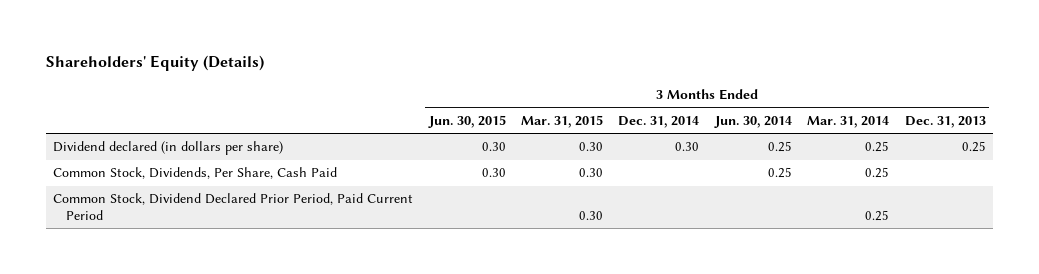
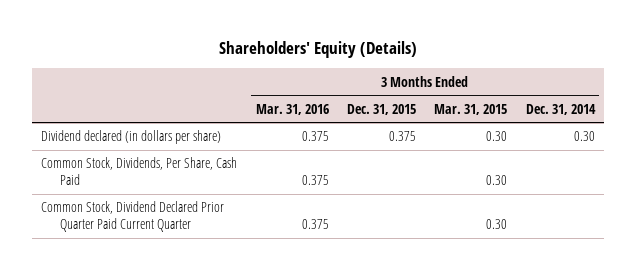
[427,114,506,128] Jun. 30, 2015 -> none
[713,115,792,128] Jun. 30, 2014 -> none
[807,115,890,128] Mar. 31, 2014 -> none
[904,115,986,128] Dec. 31, 2013 -> none
none -> [255,103,329,115] Mar. 31, 2016
none -> [347,103,417,115] Dec. 31, 2015
[53,193,414,221] Common Stock, Dividend Declared Prior Period, Paid Current Period -> [41,201,225,233] Common Stock, Dividend Declared Prior Quarter Paid Current Quarter

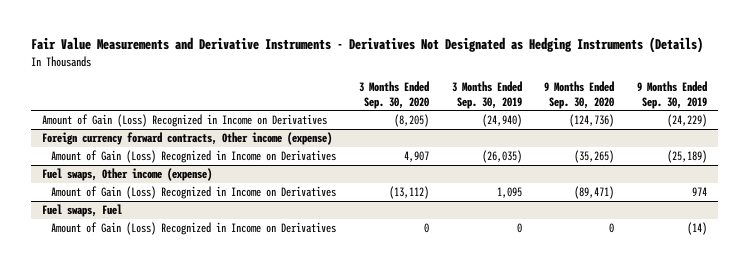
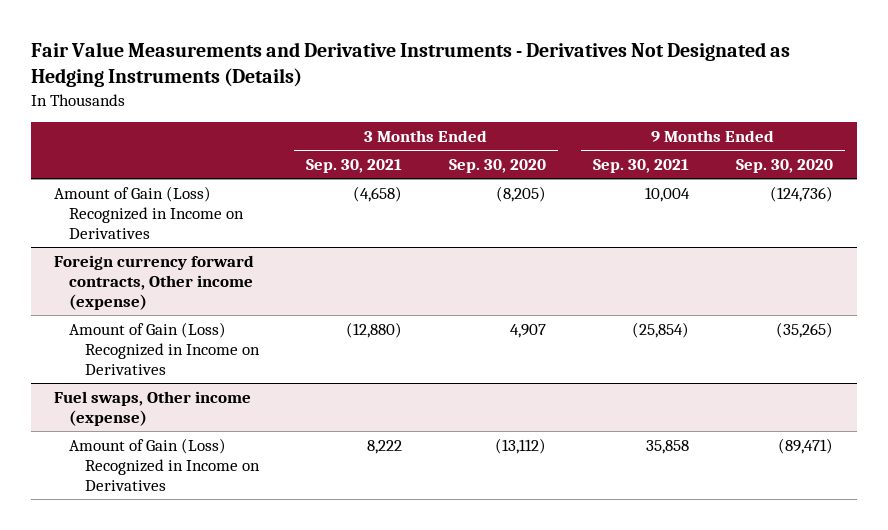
[451,80,522,109] 3 Months Ended Sep. 30, 2019 -> none
[636,80,707,109] 9 Months Ended Sep. 30, 2019 -> none
none -> [305,158,402,173] Sep. 30, 2021
none -> [593,158,690,173] Sep. 30, 2021
[41,204,122,218] Fuel swaps, Fuel -> none
[51,222,337,236] Amount of Gain (Loss) Recognized in Income on Derivatives -> none

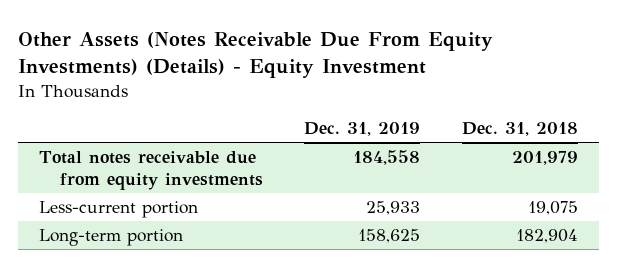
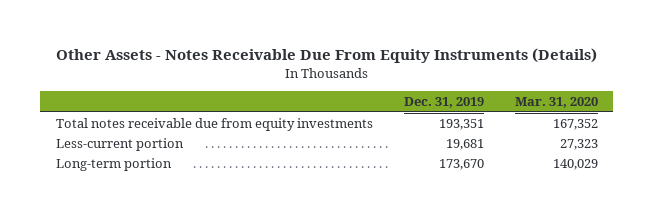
[18,31,494,78] Other Assets (Notes Receivable Due From Equity Investments) (Details) - Equity Investment -> [55,48,597,64] Other Assets - Notes Receivable Due From Equity Instruments (Details)
[461,122,578,137] Dec. 31, 2018 -> none
none -> [514,97,598,109] Mar. 31, 2020
[353,150,421,166] 184,558 -> [438,118,484,130] 193,351
[366,201,421,216] 25,933 -> [445,138,484,150] 19,681
[358,229,421,244] 158,625 -> [438,158,484,170] 173,670

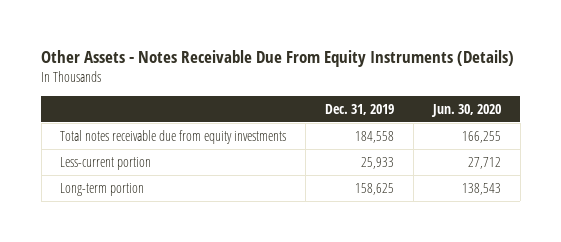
[514,97,598,109] Mar. 31, 2020 -> none
none -> [430,104,501,118] Jun. 30, 2020
[438,118,484,130] 193,351 -> [355,130,395,143] 184,558
[445,138,484,150] 19,681 -> [361,156,395,169] 25,933
[438,158,484,170] 173,670 -> [355,182,395,195] 158,625

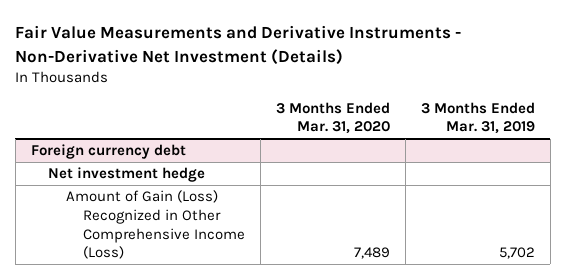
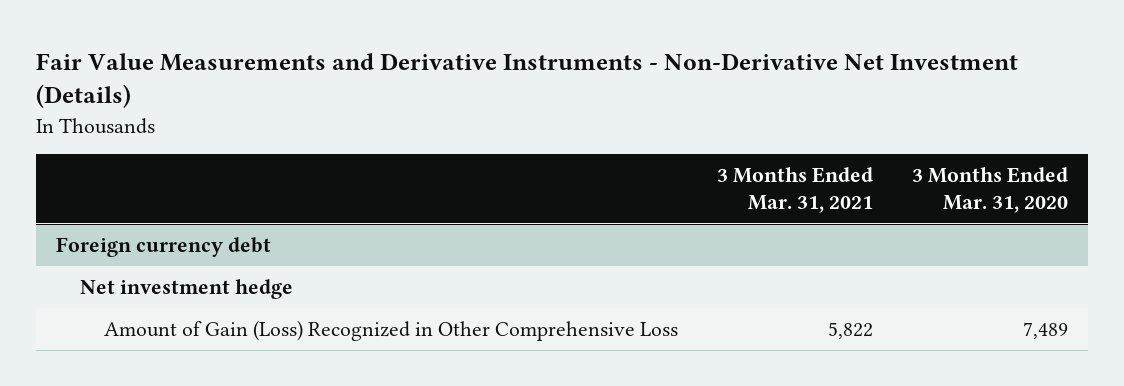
[420,101,535,135] 3 Months Ended Mar. 31, 2019 -> none
none -> [717,167,874,214] 3 Months Ended Mar. 31, 2021
[65,190,245,260] Amount of Gain (Loss) Recognized in Other Comprehensive Income (Loss) -> [103,319,678,341] Amount of Gain (Loss) Recognized in Other Comprehensive Loss

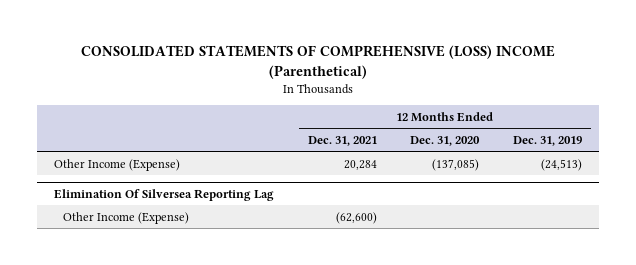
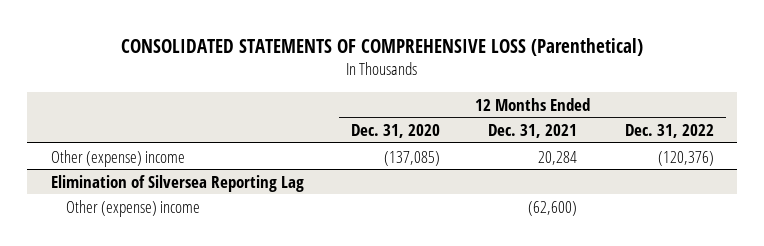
[80,45,555,79] CONSOLIDATED STATEMENTS OF COMPREHENSIVE (LOSS) INCOME (Parenthetical) -> [121,37,644,56] CONSOLIDATED STATEMENTS OF COMPREHENSIVE LOSS (Parenthetical)
[513,135,583,146] Dec. 31, 2019 -> none
none -> [624,124,714,139] Dec. 31, 2022
[53,158,180,171] Other Income (Expense) -> [50,149,185,167] Other (expense) income
[53,189,274,202] Elimination Of Silversea Reporting Lag -> [50,174,304,192] Elimination of Silversea Reporting Lag
[62,211,189,224] Other Income (Expense) -> [65,199,200,217] Other (expense) income

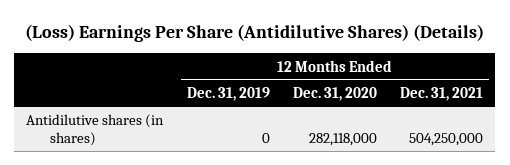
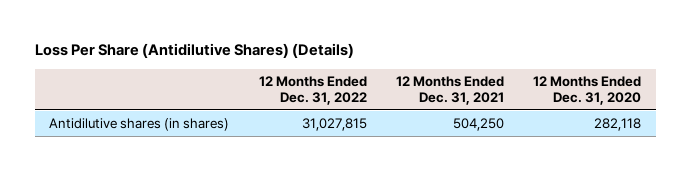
[24,23,484,42] (Loss) Earnings Per Share (Antidilutive Shares) (Details) -> [34,43,354,59] Loss Per Share (Antidilutive Shares) (Details)
[186,87,270,102] Dec. 31, 2019 -> none
none -> [258,75,367,105] 12 Months Ended Dec. 31, 2022
[308,132,377,146] 282,118,000 -> [594,118,642,132] 282,118
[409,132,484,146] 504,250,000 -> [452,118,504,132] 504,250

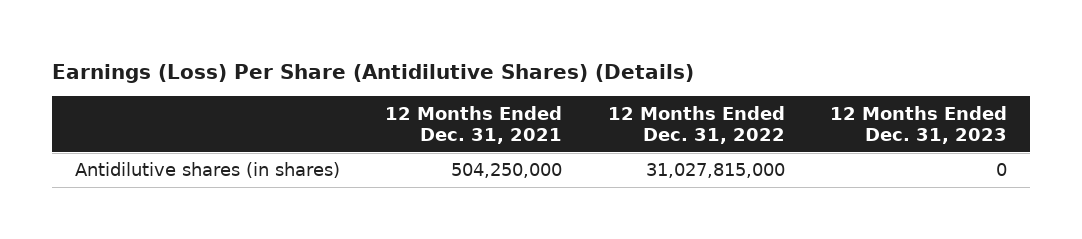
[34,43,354,59] Loss Per Share (Antidilutive Shares) (Details) -> [52,64,695,84] Earnings (Loss) Per Share (Antidilutive Shares) (Details)
[533,75,642,105] 12 Months Ended Dec. 31, 2020 -> none
none -> [830,105,1008,144] 12 Months Ended Dec. 31, 2023
[301,118,367,132] 31,027,815 -> [645,163,785,179] 31,027,815,000
[452,118,504,132] 504,250 -> [451,163,563,179] 504,250,000

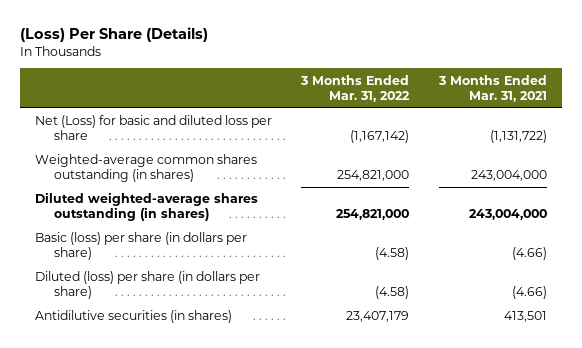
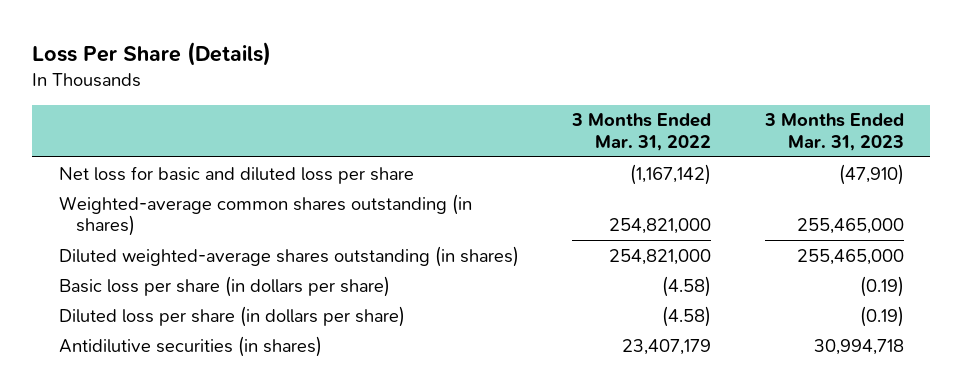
[19,27,208,43] (Loss) Per Share (Details) -> [31,41,271,66] Loss Per Share (Details)
[438,74,548,102] 3 Months Ended Mar. 31, 2021 -> none
none -> [763,113,904,151] 3 Months Ended Mar. 31, 2023
[34,115,272,141] Net (Loss) for basic and diluted loss per share -> [58,165,414,184] Net loss for basic and diluted loss per share
[34,232,247,261] Basic (loss) per share (in dollars per share) -> [58,275,390,297] Basic loss per share (in dollars per share)
[34,271,260,300] Diluted (loss) per share (in dollars per share) -> [58,305,405,327] Diluted loss per share (in dollars per share)

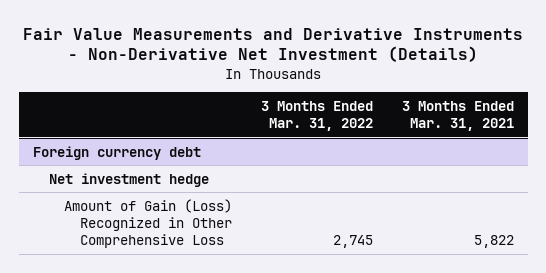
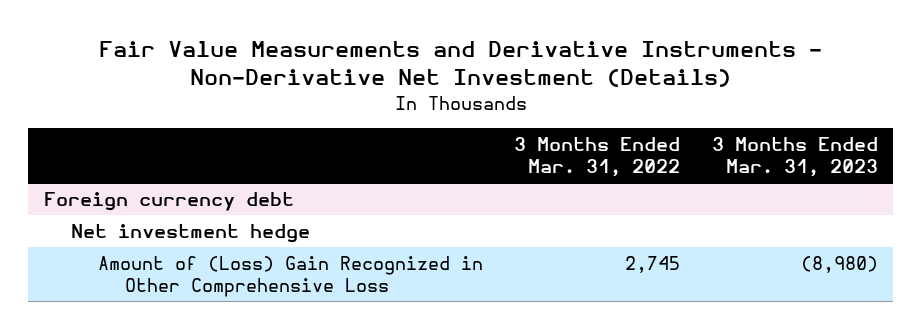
[401,100,514,131] 3 Months Ended Mar. 31, 2021 -> none
none -> [711,137,878,178] 3 Months Ended Mar. 31, 2023
[64,198,233,249] Amount of Gain (Loss) Recognized in Other Comprehensive Loss -> [98,256,484,298] Amount of (Loss) Gain Recognized in Other Comprehensive Loss

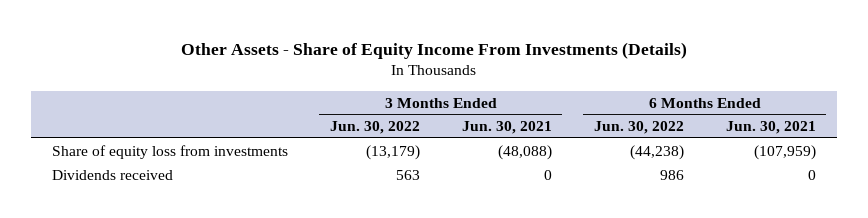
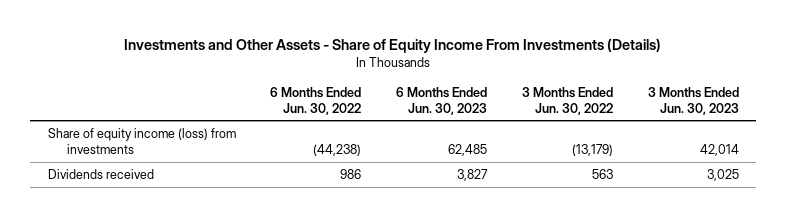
[180,41,687,59] Other Assets - Share of Equity Income From Investments (Details) -> [124,37,662,53] Investments and Other Assets - Share of Equity Income From Investments (Details)
[461,121,552,135] Jun. 30, 2021 -> none
[725,121,816,135] Jun. 30, 2021 -> none
none -> [396,86,488,115] 6 Months Ended Jun. 30, 2023
none -> [647,86,739,115] 3 Months Ended Jun. 30, 2023
[51,144,288,159] Share of equity loss from investments -> [47,127,236,154] Share of equity income (loss) from investments

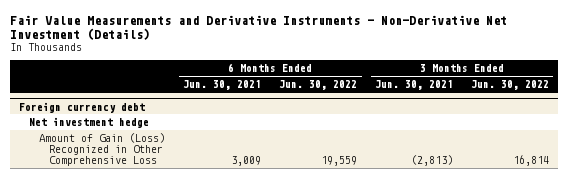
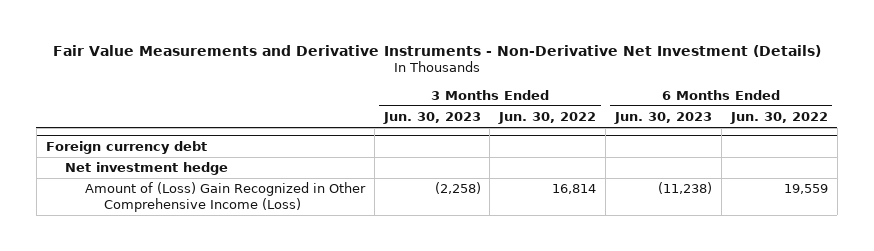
[183,80,262,91] Jun. 30, 2021 -> none
[375,80,454,91] Jun. 30, 2021 -> none
none -> [382,112,481,125] Jun. 30, 2023
none -> [614,112,713,125] Jun. 30, 2023
[39,133,166,166] Amount of Gain (Loss) Recognized in Other Comprehensive Loss -> [84,182,366,212] Amount of (Loss) Gain Recognized in Other Comprehensive Income (Loss)

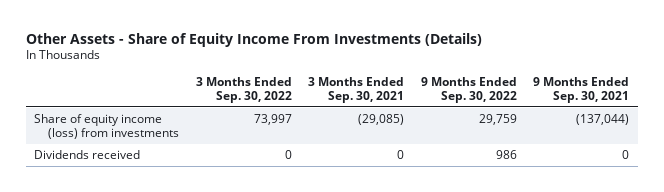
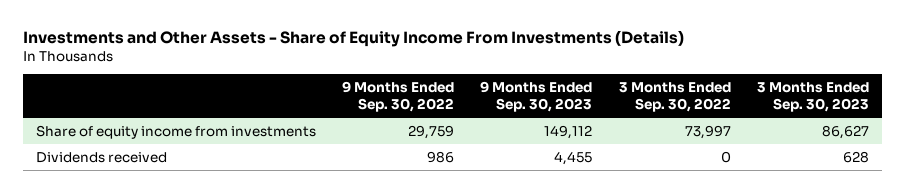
[25,32,482,47] Other Assets - Share of Equity Income From Investments (Details) -> [22,30,684,48] Investments and Other Assets - Share of Equity Income From Investments (Details)
[308,76,405,104] 3 Months Ended Sep. 30, 2021 -> none
[533,76,630,104] 9 Months Ended Sep. 30, 2021 -> none
none -> [480,81,593,113] 9 Months Ended Sep. 30, 2023
none -> [756,82,869,113] 3 Months Ended Sep. 30, 2023
[34,113,180,140] Share of equity income (loss) from investments -> [35,124,316,139] Share of equity income from investments

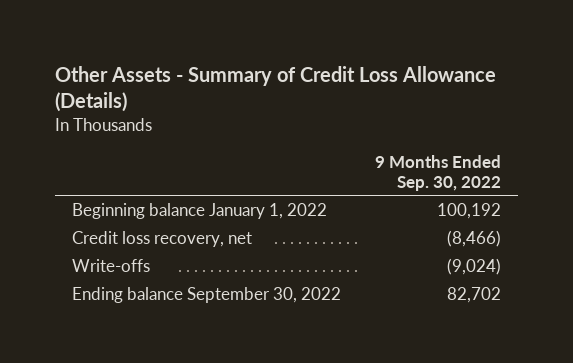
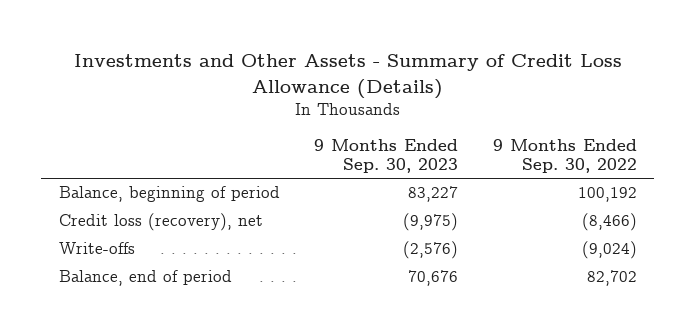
[55,65,497,112] Other Assets - Summary of Credit Loss Allowance (Details) -> [73,53,622,99] Investments and Other Assets - Summary of Credit Loss Allowance (Details)
none -> [314,138,459,173] 9 Months Ended Sep. 30, 2023
[72,202,328,219] Beginning balance January 1, 2022 -> [58,186,280,203] Balance, beginning of period
[72,230,253,247] Credit loss recovery, net -> [58,213,263,232] Credit loss (recovery), net
[72,286,342,303] Ending balance September 30, 2022 -> [58,270,232,287] Balance, end of period

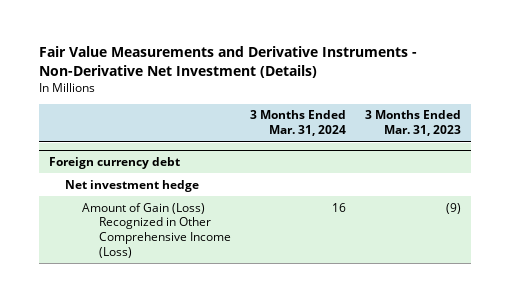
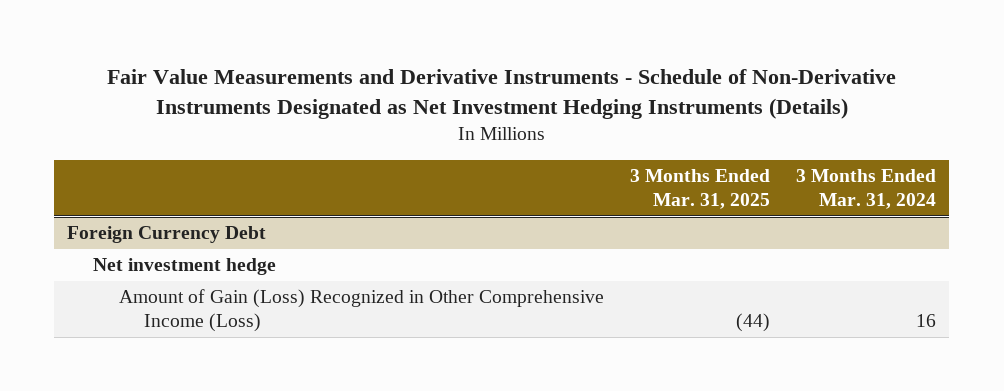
[38,46,417,78] Fair Value Measurements and Derivative Instruments - Non-Derivative Net Investment (Details) -> [106,69,896,120] Fair Value Measurements and Derivative Instruments - Schedule of Non-Derivative Instruments Designated as Net Investment Hedging Instruments (Details)
[365,110,462,137] 3 Months Ended Mar. 31, 2023 -> none
none -> [629,169,770,209] 3 Months Ended Mar. 31, 2025
[48,157,180,170] Foreign currency debt -> [67,226,267,244] Foreign Currency Debt

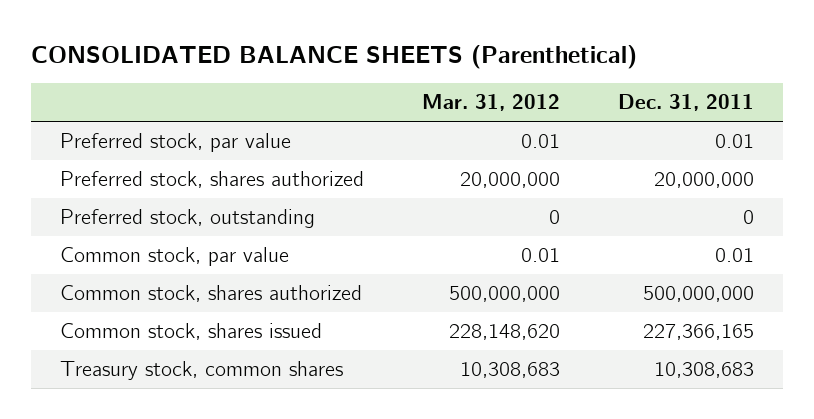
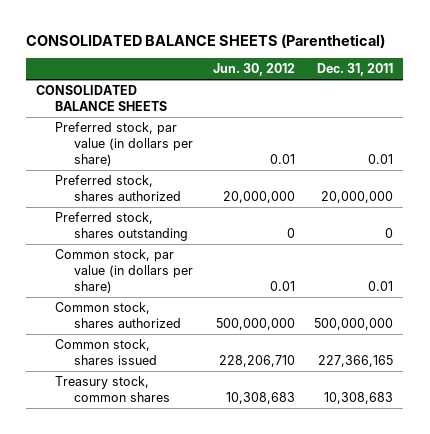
[421,94,560,112] Mar. 31, 2012 -> none
none -> [212,63,295,77] Jun. 30, 2012
none -> [36,85,168,112] CONSOLIDATED BALANCE SHEETS
[59,133,291,153] Preferred stock, par value -> [55,122,194,167] Preferred stock, par value (in dollars per share)
[59,209,315,229] Preferred stock, outstanding -> [55,212,189,242] Preferred stock, shares outstanding
[59,247,289,267] Common stock, par value -> [55,249,194,294] Common stock, par value (in dollars per share)

